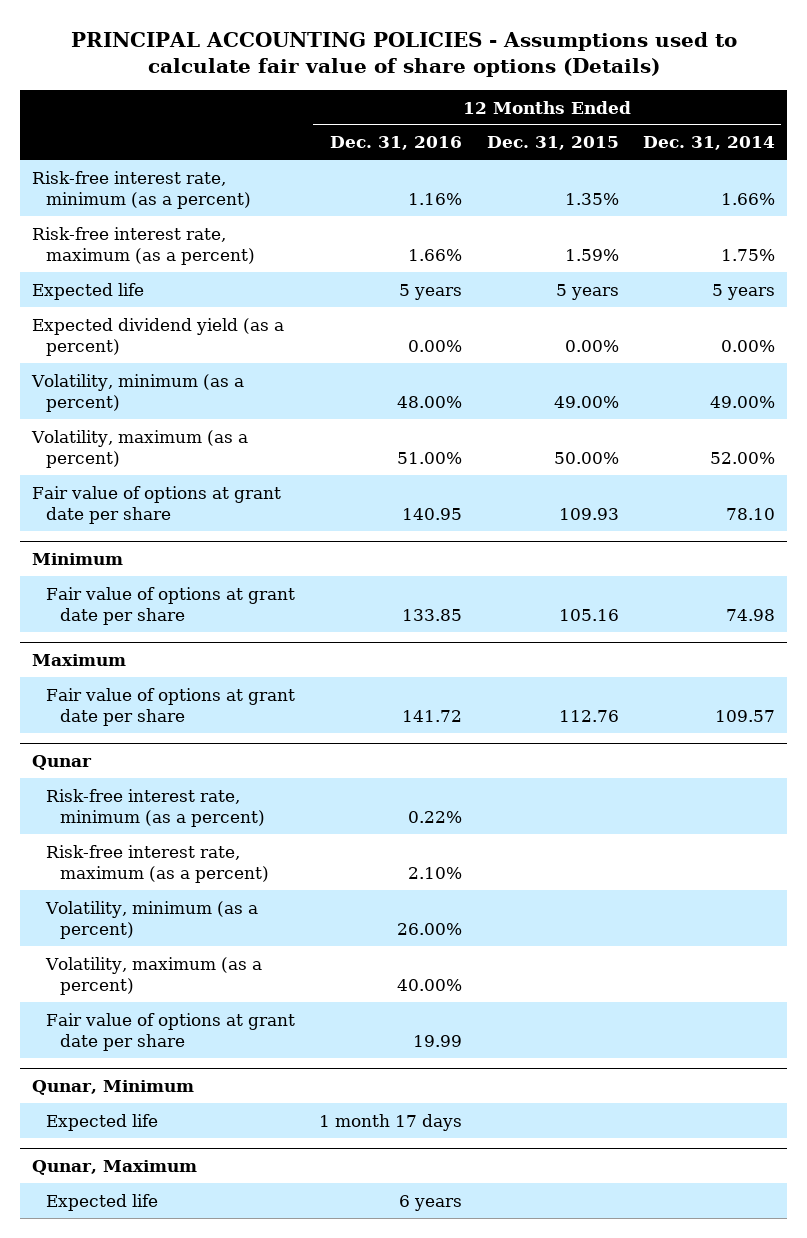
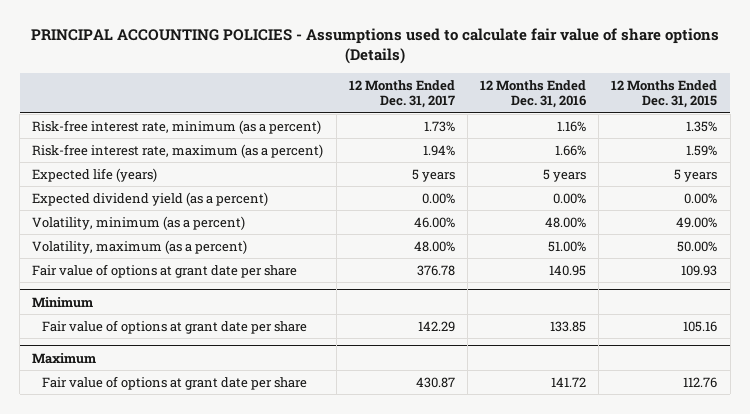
[642,136,775,151] Dec. 31, 2014 -> none
none -> [348,79,455,109] 12 Months Ended Dec. 31, 2017
[32,282,145,300] Expected life -> [32,167,158,182] Expected life (years)
[32,755,93,771] Qunar -> none
[46,788,265,827] Risk-free interest rate, minimum (as a percent) -> none
[46,844,269,883] Risk-free interest rate, maximum (as a percent) -> none
[45,900,259,939] Volatility, minimum (as a percent) -> none
[45,956,263,995] Volatility, maximum (as a percent) -> none
[46,1012,296,1051] Fair value of options at grant date per share -> none
[32,1080,195,1096] Qunar, Minimum -> none
[46,1113,159,1131] Expected life -> none
[32,1160,198,1176] Qunar, Maximum -> none
[46,1193,159,1211] Expected life -> none

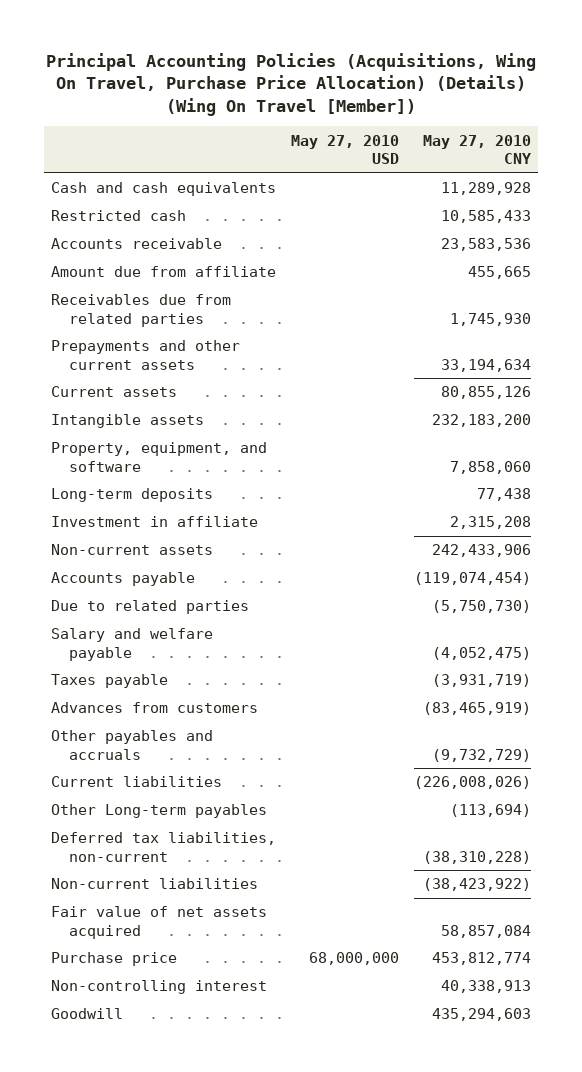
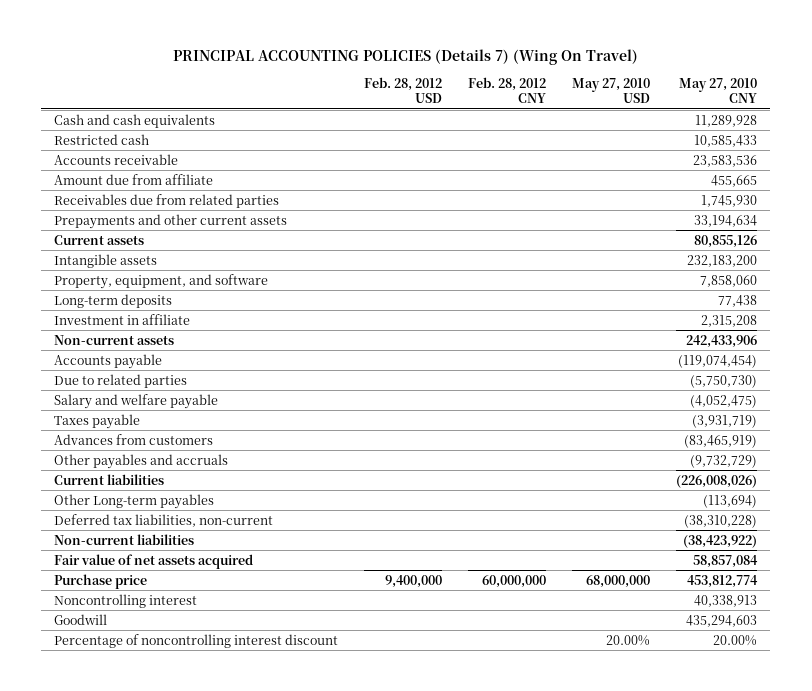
[46,52,537,116] Principal Accounting Policies (Acquisitions, Wing On Travel, Purchase Price Allocation) (Details) (Wing On Travel [Member]) -> [172,48,638,65] PRINCIPAL ACCOUNTING POLICIES (Details 7) (Wing On Travel)
none -> [364,76,443,104] Feb. 28, 2012 USD
none -> [468,76,547,104] Feb. 28, 2012 CNY
[51,980,268,995] Non-controlling interest -> [54,593,198,608] Noncontrolling interest
none -> [54,633,339,648] Percentage of noncontrolling interest discount

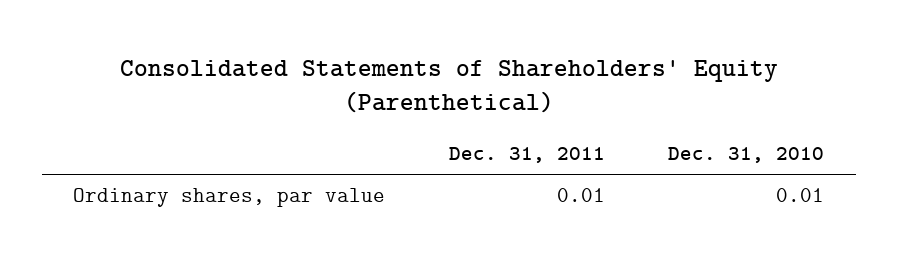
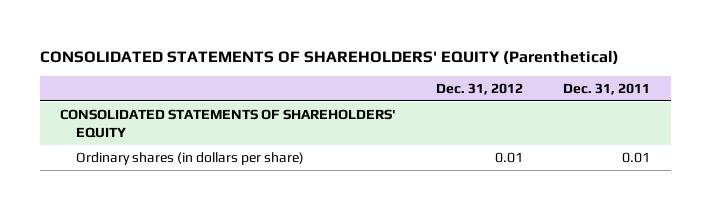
[119,60,778,114] Consolidated Statements of Shareholders' Equity (Parenthetical) -> [39,49,619,65] CONSOLIDATED STATEMENTS OF SHAREHOLDERS' EQUITY (Parenthetical)
[668,147,825,164] Dec. 31, 2010 -> none
none -> [436,82,524,95] Dec. 31, 2012
none -> [59,109,396,139] CONSOLIDATED STATEMENTS OF SHAREHOLDERS' EQUITY
[73,188,386,208] Ordinary shares, par value -> [75,152,304,166] Ordinary shares (in dollars per share)

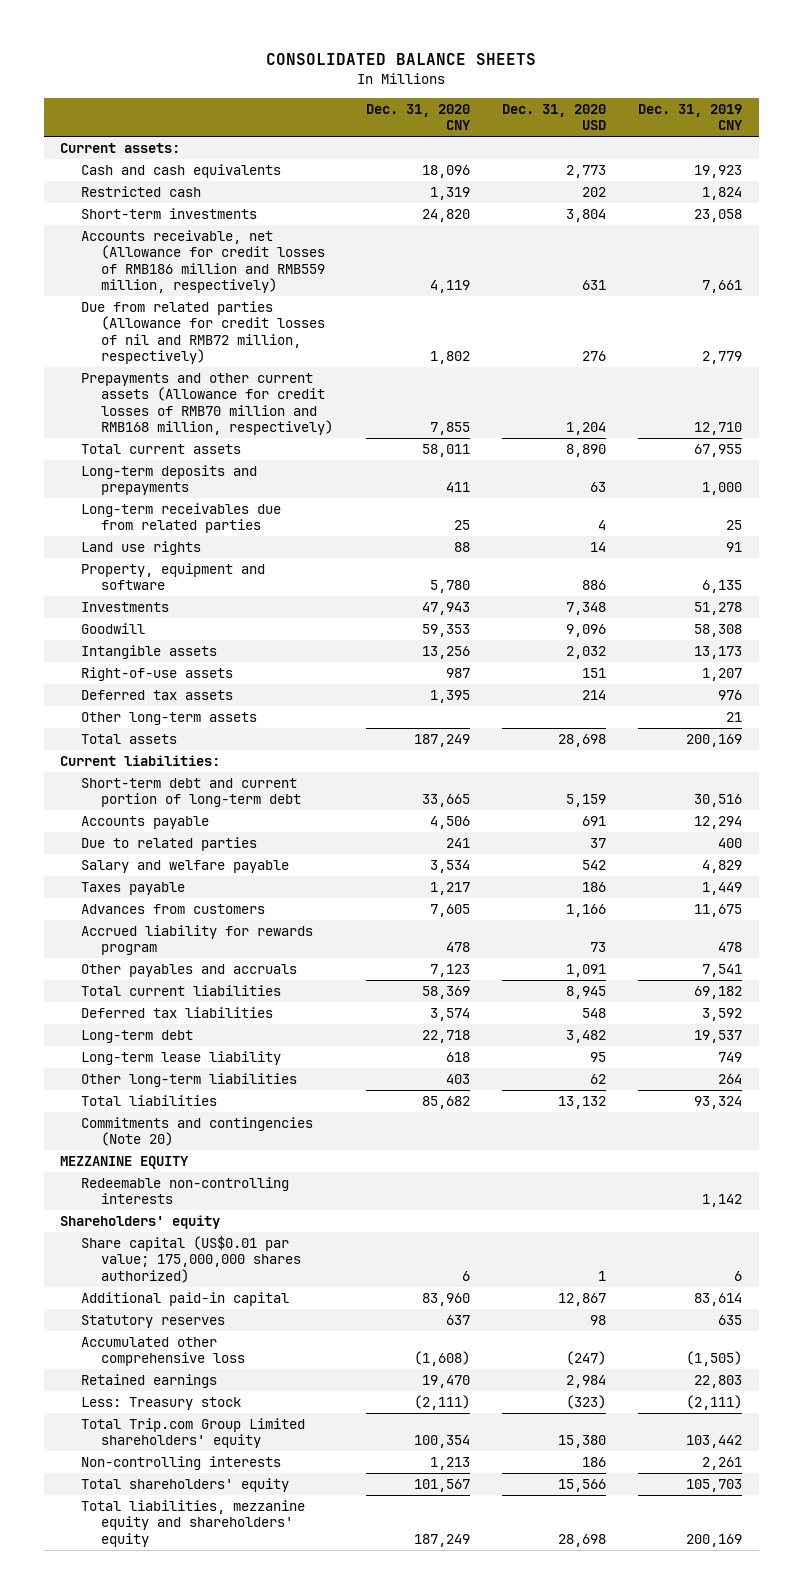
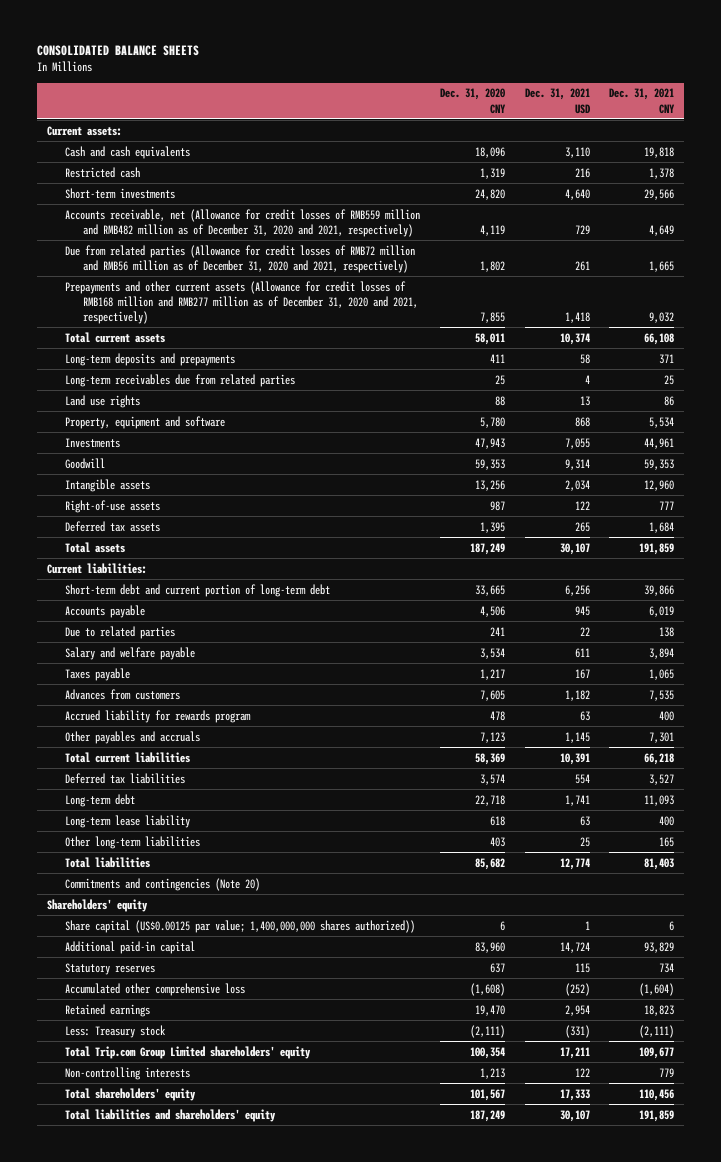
[502,103,607,131] Dec. 31, 2020 USD -> none
[638,103,744,131] Dec. 31, 2019 CNY -> none
none -> [524,88,591,114] Dec. 31, 2021 USD
none -> [609,88,676,114] Dec. 31, 2021 CNY
[80,229,326,294] Accounts receivable, net (Allowance for credit losses of RMB186 million and RMB559 million, respectively) -> [64,208,420,237] Accounts receivable, net (Allowance for credit losses of RMB559 million and RMB482 million as of December 31, 2020 and 2021, respectively)
[80,300,326,365] Due from related parties (Allowance for credit losses of nil and RMB72 million, respectively) -> [64,244,415,273] Due from related parties (Allowance for credit losses of RMB72 million and RMB56 million as of December 31, 2020 and 2021, respectively)
[80,372,334,436] Prepayments and other current assets (Allowance for credit losses of RMB70 million and RMB168 million, respectively) -> [64,280,418,325] Prepayments and other current assets (Allowance for credit losses of RMB168 million and RMB277 million as of December 31, 2020 and 2021, respectively)
[80,711,257,725] Other long-term assets -> none
[60,1155,190,1169] MEZZANINE EQUITY -> none
[80,1176,289,1205] Redeemable non-controlling interests -> none
[80,1234,302,1283] Share capital (US$0.01 par value; 175,000,000 shares authorized) -> [64,919,415,933] Share capital (US$0.00125 par value; 1,400,000,000 shares authorized))
[80,1499,305,1547] Total liabilities, mezzanine equity and shareholders' equity -> [64,1108,276,1122] Total liabilities and shareholders' equity

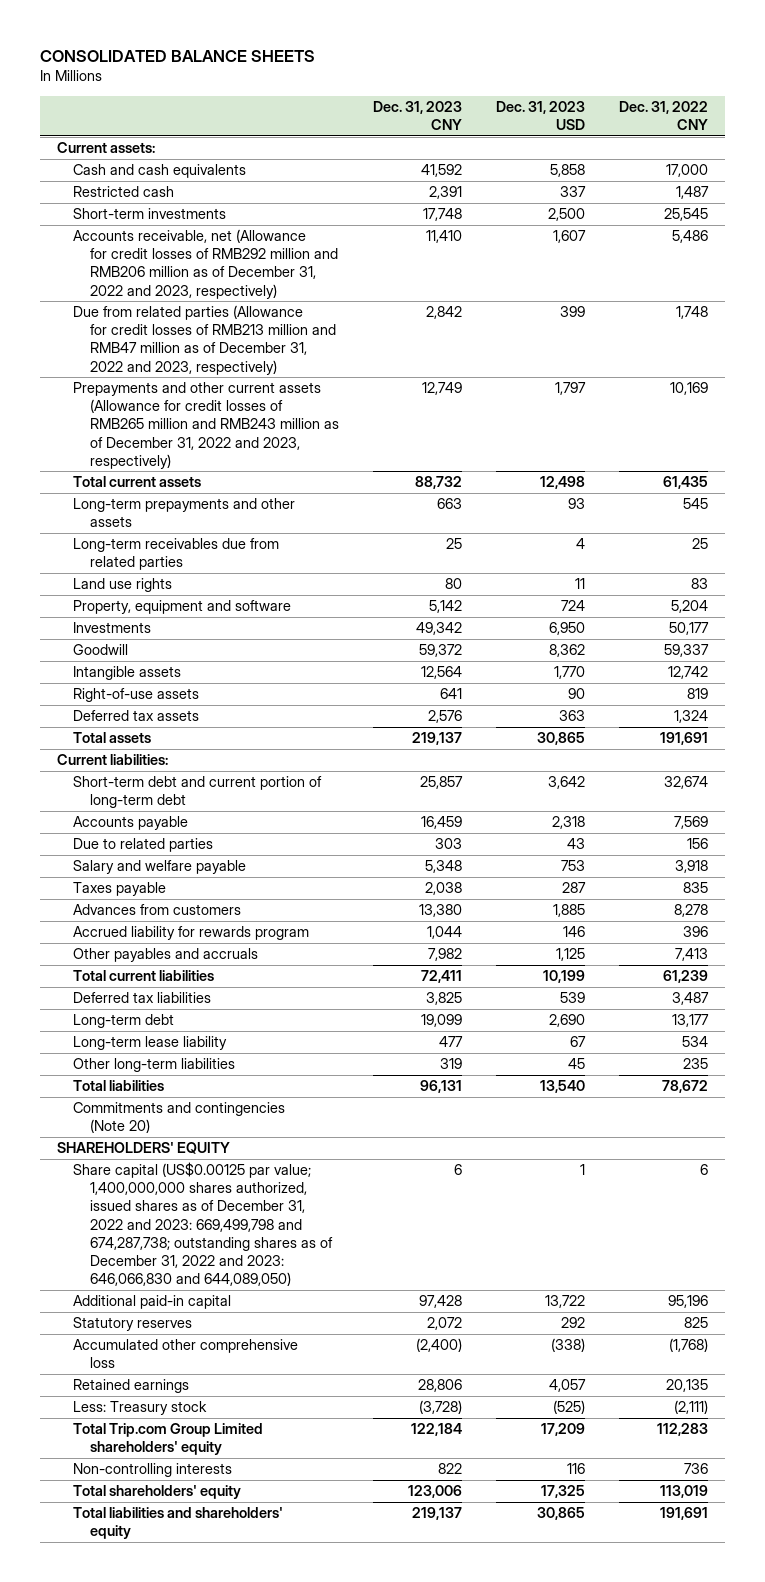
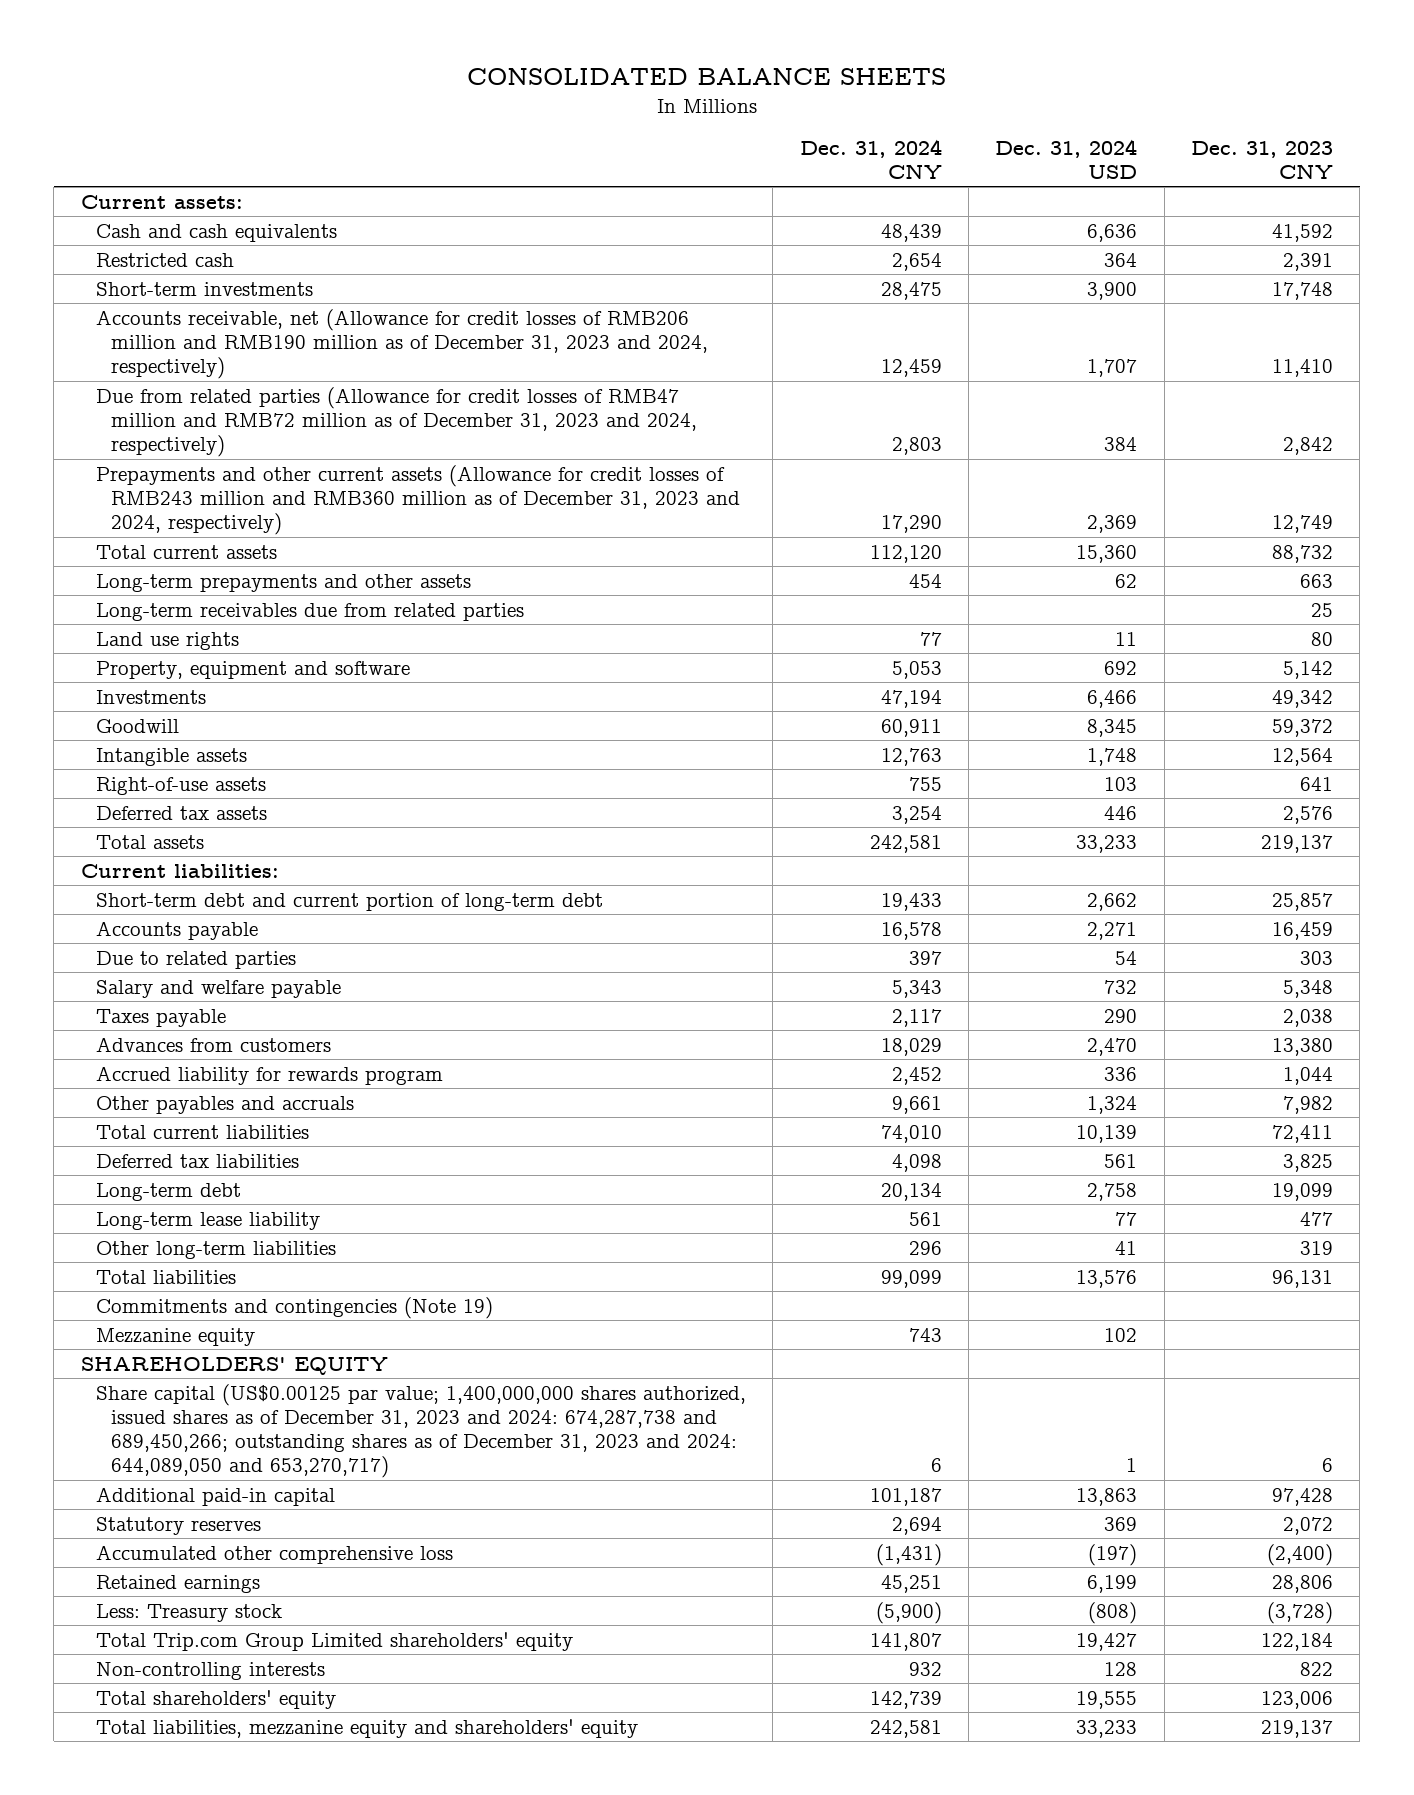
[496,100,586,130] Dec. 31, 2023 USD -> none
[619,100,709,130] Dec. 31, 2022 CNY -> none
none -> [799,138,942,179] Dec. 31, 2024 CNY
none -> [995,138,1138,179] Dec. 31, 2024 USD
[73,229,338,299] Accounts receivable, net (Allowance for credit losses of RMB292 million and RMB206 million as of December 31, 2022 and 2023, respectively) -> [95,308,709,379] Accounts receivable, net (Allowance for credit losses of RMB206 million and RMB190 million as of December 31, 2023 and 2024, respectively)
[73,305,336,375] Due from related parties (Allowance for credit losses of RMB213 million and RMB47 million as of December 31, 2022 and 2023, respectively) -> [95,386,698,457] Due from related parties (Allowance for credit losses of RMB47 million and RMB72 million as of December 31, 2023 and 2024, respectively)
[73,382,339,469] Prepayments and other current assets (Allowance for credit losses of RMB265 million and RMB243 million as of December 31, 2022 and 2023, respectively) -> [95,464,741,535] Prepayments and other current assets (Allowance for credit losses of RMB243 million and RMB360 million as of December 31, 2023 and 2024, respectively)
[73,1102,286,1134] Commitments and contingencies (Note 20) -> [95,1296,493,1319] Commitments and contingencies (Note 19)
none -> [95,1327,255,1346] Mezzanine equity
[73,1162,333,1286] Share capital (US$0.00125 par value; 1,400,000,000 shares authorized, issued shares as of December 31, 2022 and 2023: 669,499,798 and 674,287,738; outstanding shares as of December 31, 2022 and 2023: 646,066,830 and 644,089,050) -> [95,1383,746,1479] Share capital (US$0.00125 par value; 1,400,000,000 shares authorized, issued shares as of December 31, 2023 and 2024: 674,287,738 and 689,450,266; outstanding shares as of December 31, 2023 and 2024: 644,089,050 and 653,270,717)
[73,1507,284,1540] Total liabilities and shareholders' equity -> [95,1718,638,1738] Total liabilities, mezzanine equity and shareholders' equity

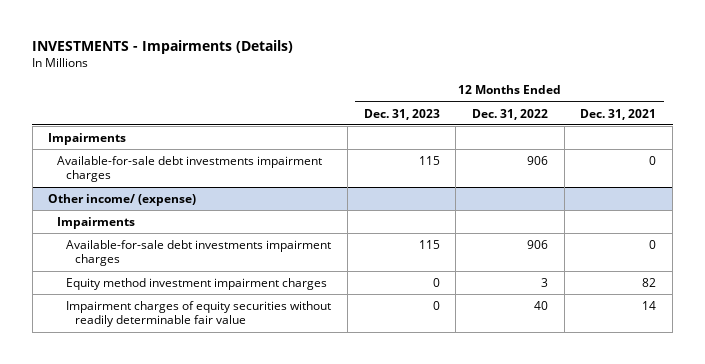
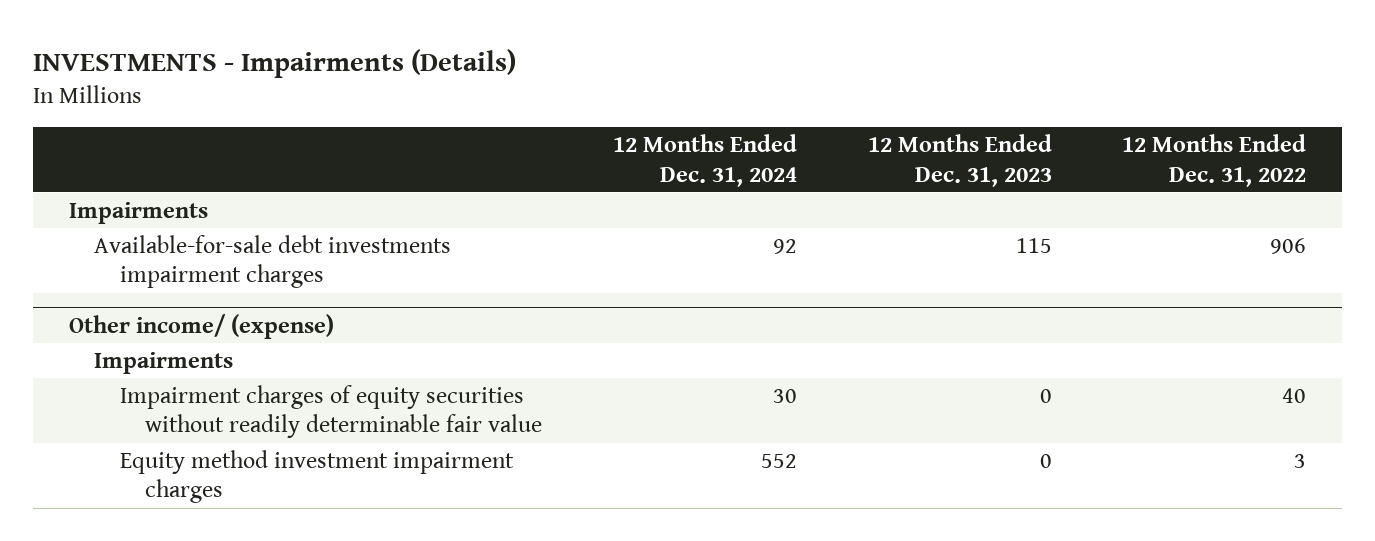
[580,108,657,120] Dec. 31, 2021 -> none
none -> [612,134,797,187] 12 Months Ended Dec. 31, 2024
[66,239,332,267] Available-for-sale debt investments impairment charges -> none
[66,277,328,290] Equity method investment impairment charges -> [119,450,514,504] Equity method investment impairment charges

